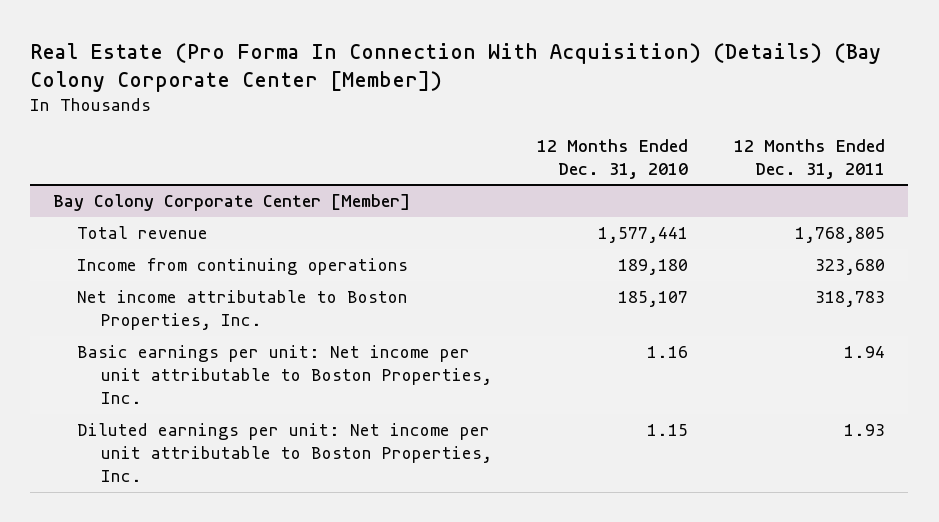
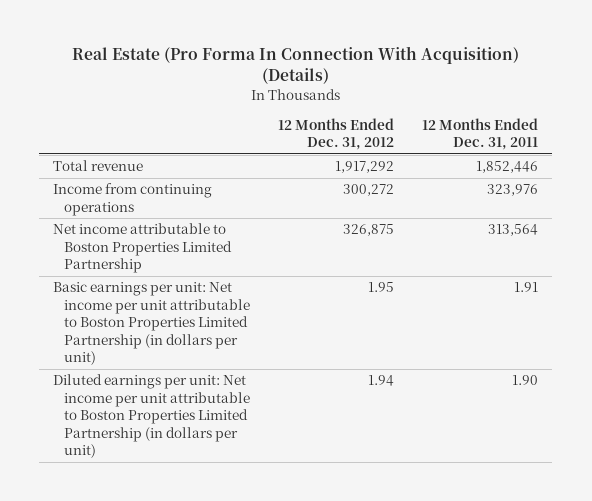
[30,42,882,92] Real Estate (Pro Forma In Connection With Acquisition) (Details) (Bay Colony Corporate Center [Member]) -> [71,46,519,85] Real Estate (Pro Forma In Connection With Acquisition) (Details)
[537,138,689,179] 12 Months Ended Dec. 31, 2010 -> none
none -> [278,117,395,151] 12 Months Ended Dec. 31, 2012
[53,194,411,212] Bay Colony Corporate Center [Member] -> none
[795,227,886,244] 1,768,805 -> [476,161,539,174] 1,852,446
[815,259,886,276] 323,680 -> [487,184,539,197] 323,976
[76,290,408,331] Net income attributable to Boston Properties, Inc. -> [53,223,232,274] Net income attributable to Boston Properties Limited Partnership
[815,291,886,308] 318,783 -> [488,224,539,237] 313,564
[76,345,492,405] Basic earnings per unit: Net income per unit attributable to Boston Properties, Inc. -> [53,282,250,366] Basic earnings per unit: Net income per unit attributable to Boston Properties Limited Partnership (in dollars per unit)
[844,346,886,359] 1.94 -> [514,282,539,293] 1.91
[76,423,492,483] Diluted earnings per unit: Net income per unit attributable to Boston Properties, Inc. -> [53,374,250,459] Diluted earnings per unit: Net income per unit attributable to Boston Properties Limited Partnership (in dollars per unit)
[844,424,886,437] 1.93 -> [512,375,539,386] 1.90

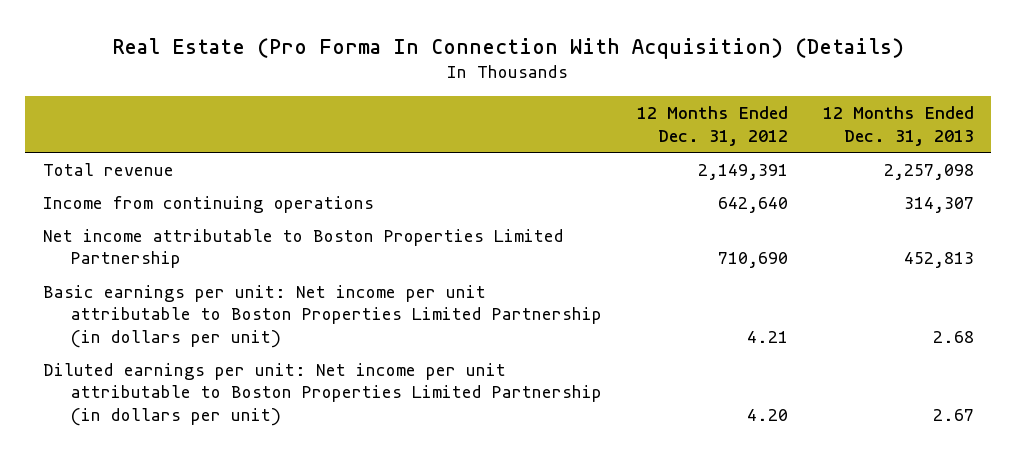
[422,117,539,151] 12 Months Ended Dec. 31, 2011 -> none
none -> [822,106,974,146] 12 Months Ended Dec. 31, 2013
[335,161,395,174] 1,917,292 -> [697,163,788,180] 2,149,391
[343,184,395,197] 300,272 -> [717,196,788,213] 642,640
[343,224,395,237] 326,875 -> [717,252,788,269] 710,690
[368,282,395,293] 1.95 -> [746,331,788,344] 4.21
[368,375,395,387] 1.94 -> [746,409,788,422] 4.20

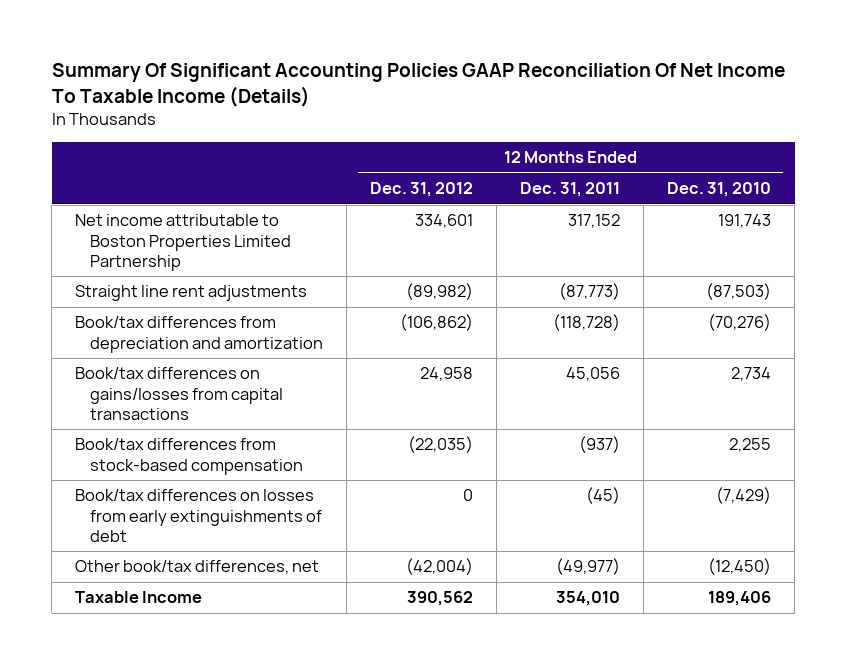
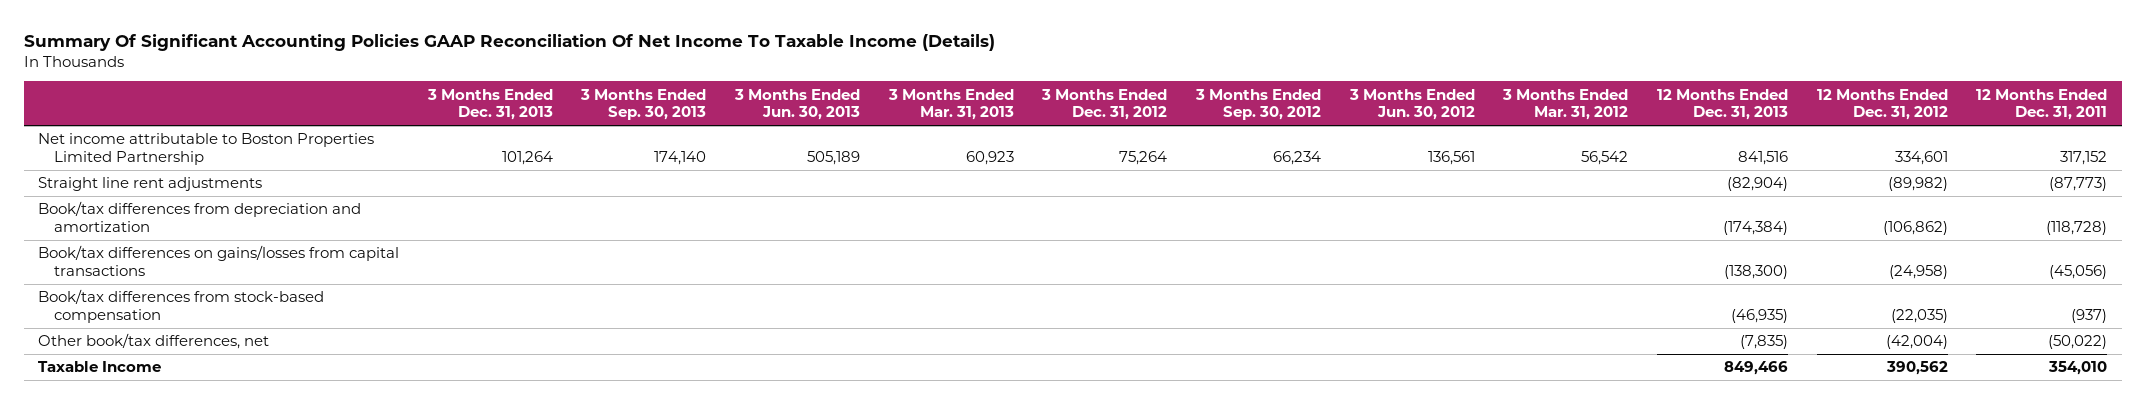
[667,182,772,198] Dec. 31, 2010 -> none
none -> [426,88,553,121] 3 Months Ended Dec. 31, 2013
none -> [580,88,707,121] 3 Months Ended Sep. 30, 2013
none -> [734,88,861,121] 3 Months Ended Jun. 30, 2013
none -> [887,88,1014,121] 3 Months Ended Mar. 31, 2013
none -> [1041,88,1168,121] 3 Months Ended Dec. 31, 2012
none -> [1195,88,1322,121] 3 Months Ended Sep. 30, 2012
none -> [1348,88,1475,121] 3 Months Ended Jun. 30, 2012
none -> [1502,88,1629,121] 3 Months Ended Mar. 31, 2012
none -> [1657,88,1789,121] 12 Months Ended Dec. 31, 2013
[420,367,474,382] 24,958 -> [1888,264,1948,279] (24,958)
[566,367,621,382] 45,056 -> [2049,264,2108,279] (45,056)
[75,489,323,542] Book/tax differences on losses from early extinguishments of debt -> none
[556,558,621,576] (49,977) -> [2048,335,2108,350] (50,022)

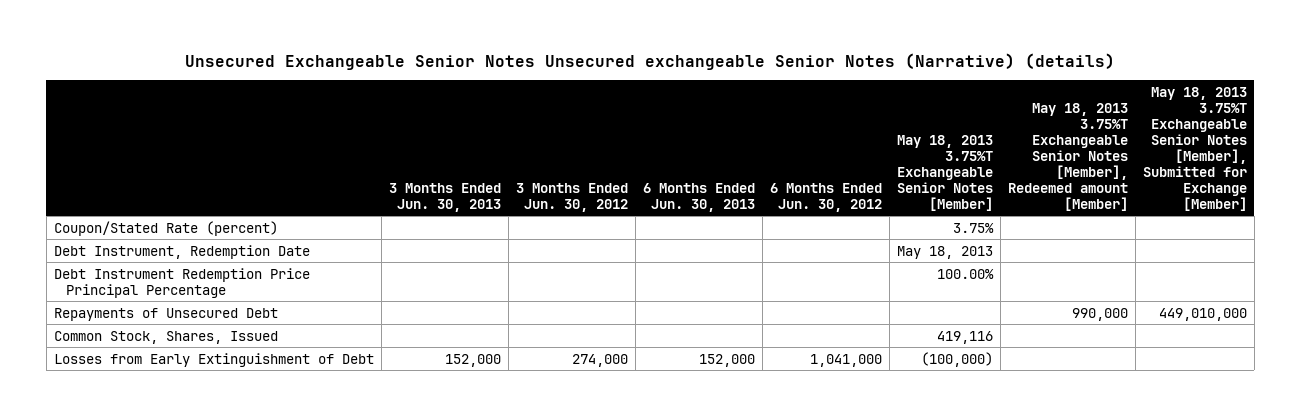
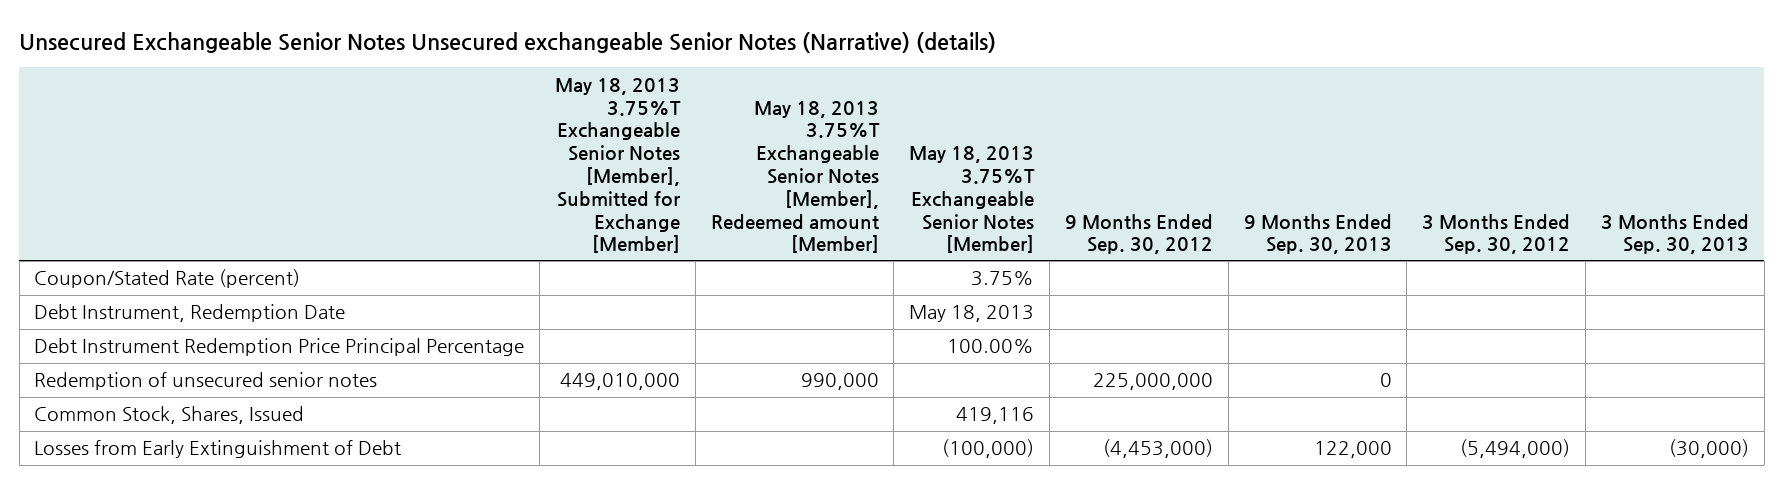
[388,182,501,212] 3 Months Ended Jun. 30, 2013 -> none
[515,182,628,212] 3 Months Ended Jun. 30, 2012 -> none
[642,182,755,212] 6 Months Ended Jun. 30, 2013 -> none
[769,182,882,212] 6 Months Ended Jun. 30, 2012 -> none
none -> [1064,213,1213,255] 9 Months Ended Sep. 30, 2012
none -> [1243,213,1392,255] 9 Months Ended Sep. 30, 2013
none -> [1422,213,1571,255] 3 Months Ended Sep. 30, 2012
none -> [1600,213,1749,255] 3 Months Ended Sep. 30, 2013
[53,307,278,321] Repayments of Unsecured Debt -> [34,372,378,391] Redemption of unsecured senior notes

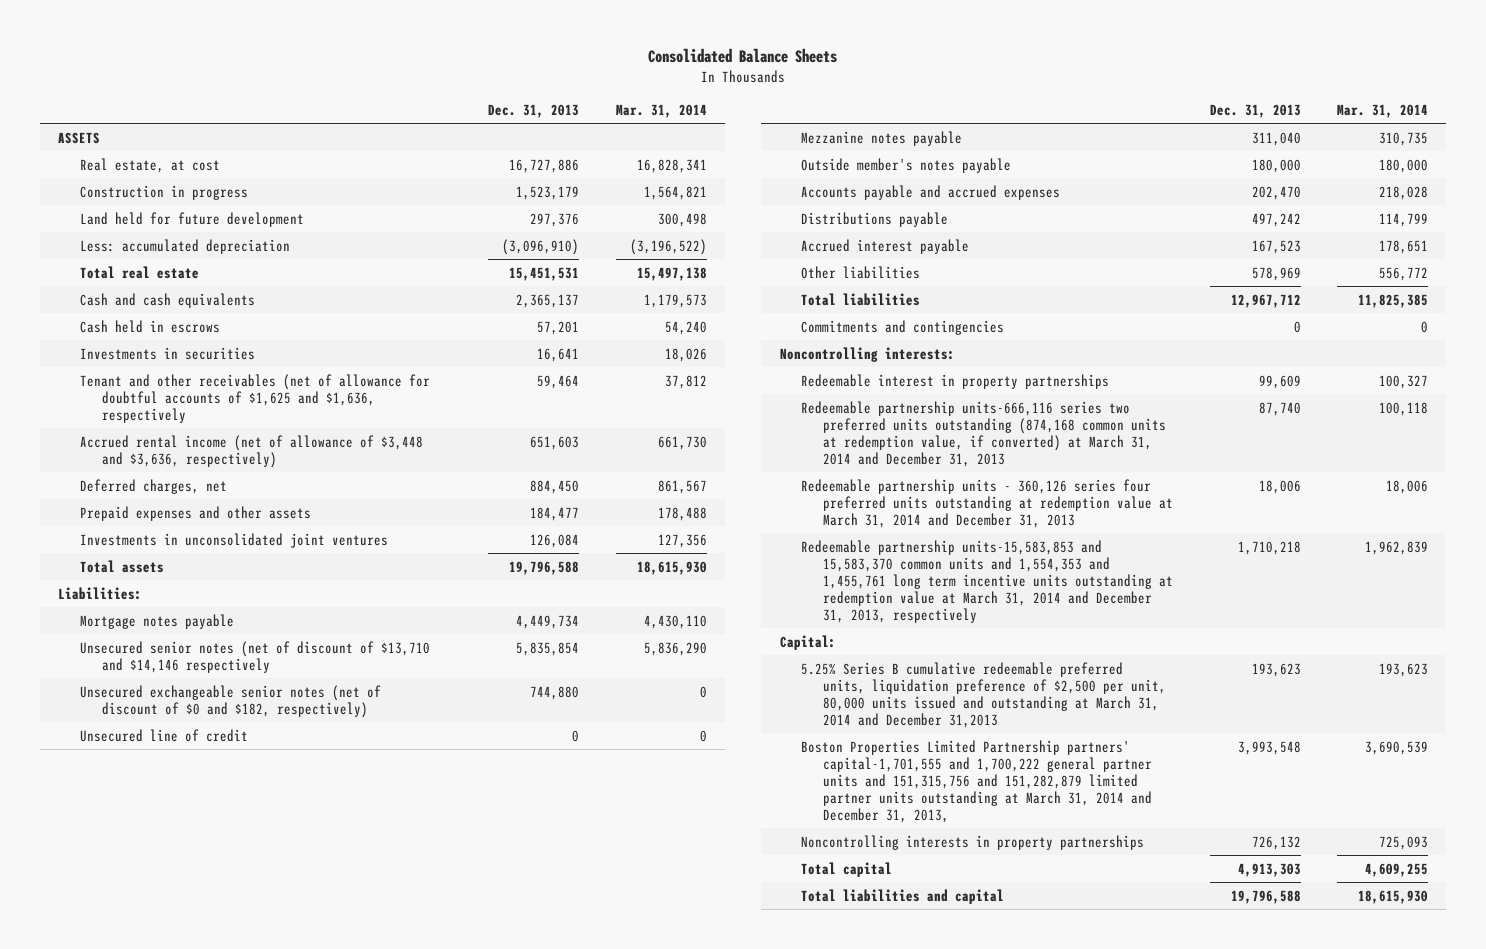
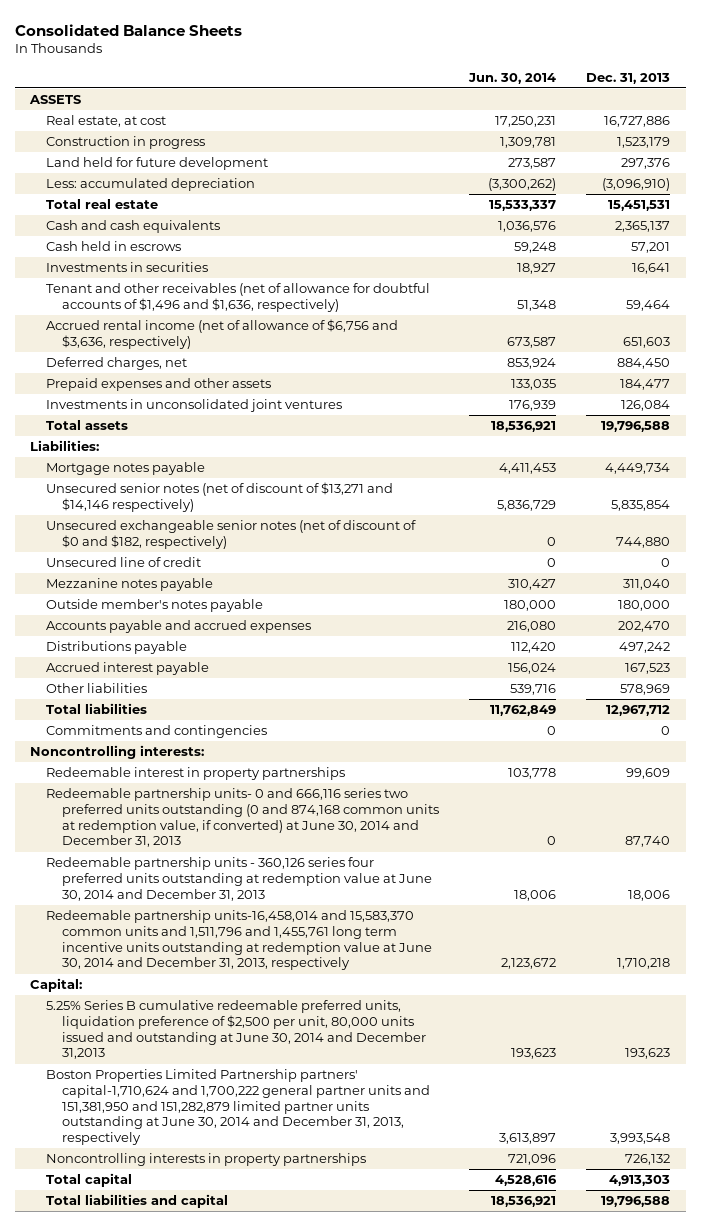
[615,104,707,119] Mar. 31, 2014 -> none
none -> [468,72,557,84] Jun. 30, 2014
[79,373,430,423] Tenant and other receivables (net of allowance for doubtful accounts of $1,625 and $1,636, respectively -> [46,283,431,313] Tenant and other receivables (net of allowance for doubtful accounts of $1,496 and $1,636, respectively)
[79,434,423,468] Accrued rental income (net of allowance of $3,448 and $3,636, respectively) -> [46,319,399,350] Accrued rental income (net of allowance of $6,756 and $3,636, respectively)
[79,640,430,673] Unsecured senior notes (net of discount of $13,710 and $14,146 respectively -> [46,482,394,513] Unsecured senior notes (net of discount of $13,271 and $14,146 respectively)
[801,400,1167,467] Redeemable partnership units-666,116 series two preferred units outstanding (874,168 common units at redemption value, if converted) at March 31, 2014 and December 31, 2013 -> [46,788,439,848] Redeemable partnership units- 0 and 666,116 series two preferred units outstanding (0 and 874,168 common units at redemption value, if converted) at June 30, 2014 and December 31, 2013
[801,478,1174,528] Redeemable partnership units - 360,126 series four preferred units outstanding at redemption value at March 31, 2014 and December 31, 2013 -> [46,857,432,901] Redeemable partnership units - 360,126 series four preferred units outstanding at redemption value at June 30, 2014 and December 31, 2013
[801,539,1174,623] Redeemable partnership units-15,583,853 and 15,583,370 common units and 1,554,353 and 1,455,761 long term incentive units outstanding at redemption value at March 31, 2014 and December 31, 2013, respectively -> [46,910,432,971] Redeemable partnership units-16,458,014 and 15,583,370 common units and 1,511,796 and 1,455,761 long term incentive units outstanding at redemption value at June 30, 2014 and December 31, 2013, respectively
[801,661,1167,728] 5.25% Series B cumulative redeemable preferred units, liquidation preference of $2,500 per unit, 80,000 units issued and outstanding at March 31, 2014 and December 31,2013 -> [46,1000,426,1060] 5.25% Series B cumulative redeemable preferred units, liquidation preference of $2,500 per unit, 80,000 units issued and outstanding at June 30, 2014 and December 31,2013
[801,739,1153,823] Boston Properties Limited Partnership partners' capital-1,701,555 and 1,700,222 general partner units and 151,315,756 and 151,282,879 limited partner units outstanding at March 31, 2014 and December 31, 2013, -> [46,1069,430,1146] Boston Properties Limited Partnership partners' capital-1,710,624 and 1,700,222 general partner units and 151,381,950 and 151,282,879 limited partner units outstanding at June 30, 2014 and December 31, 2013, respectively

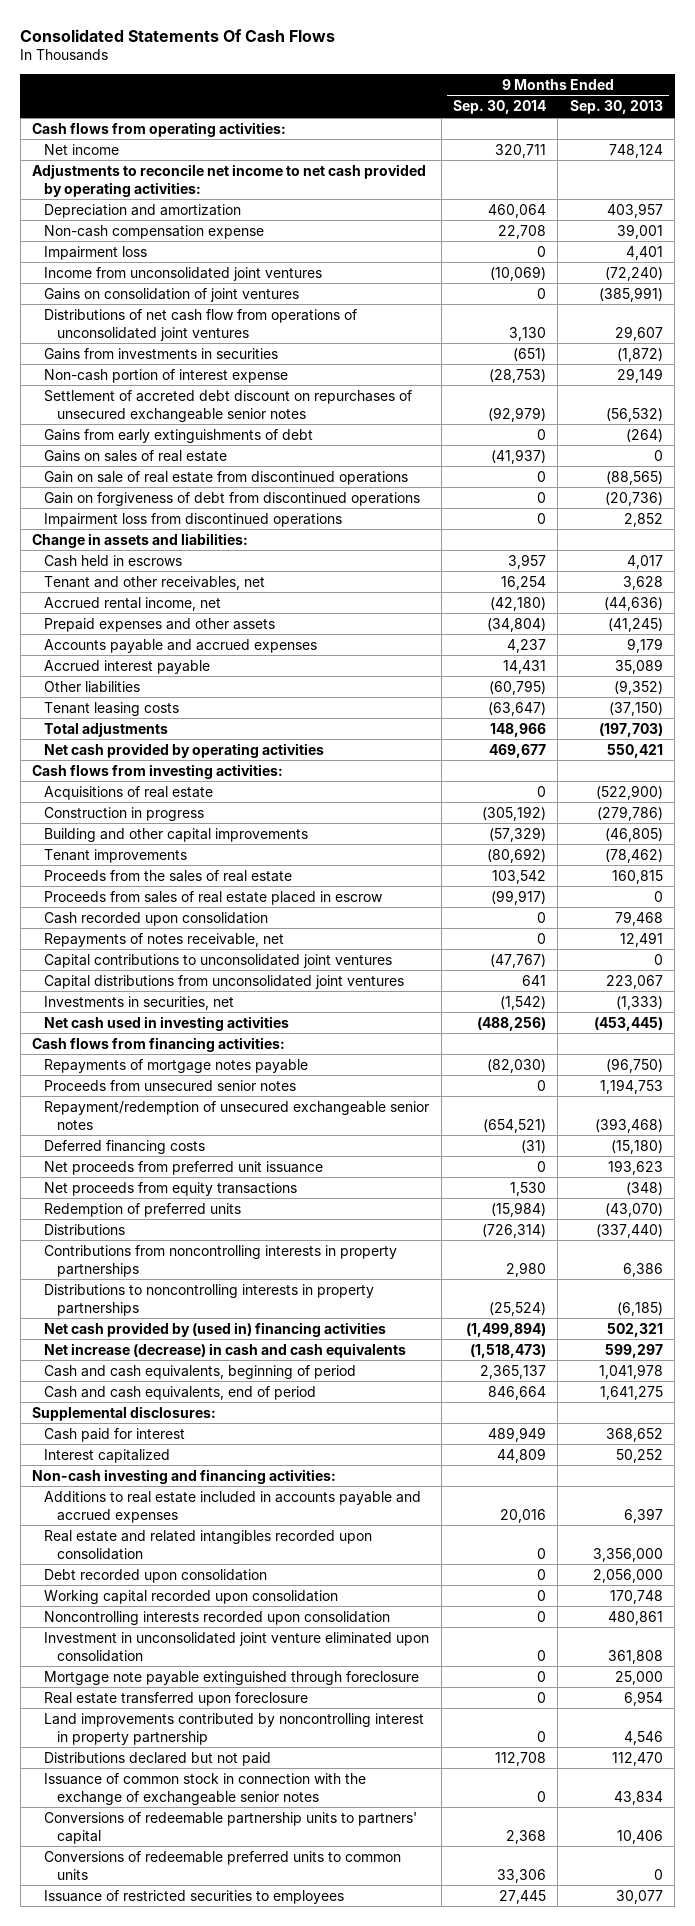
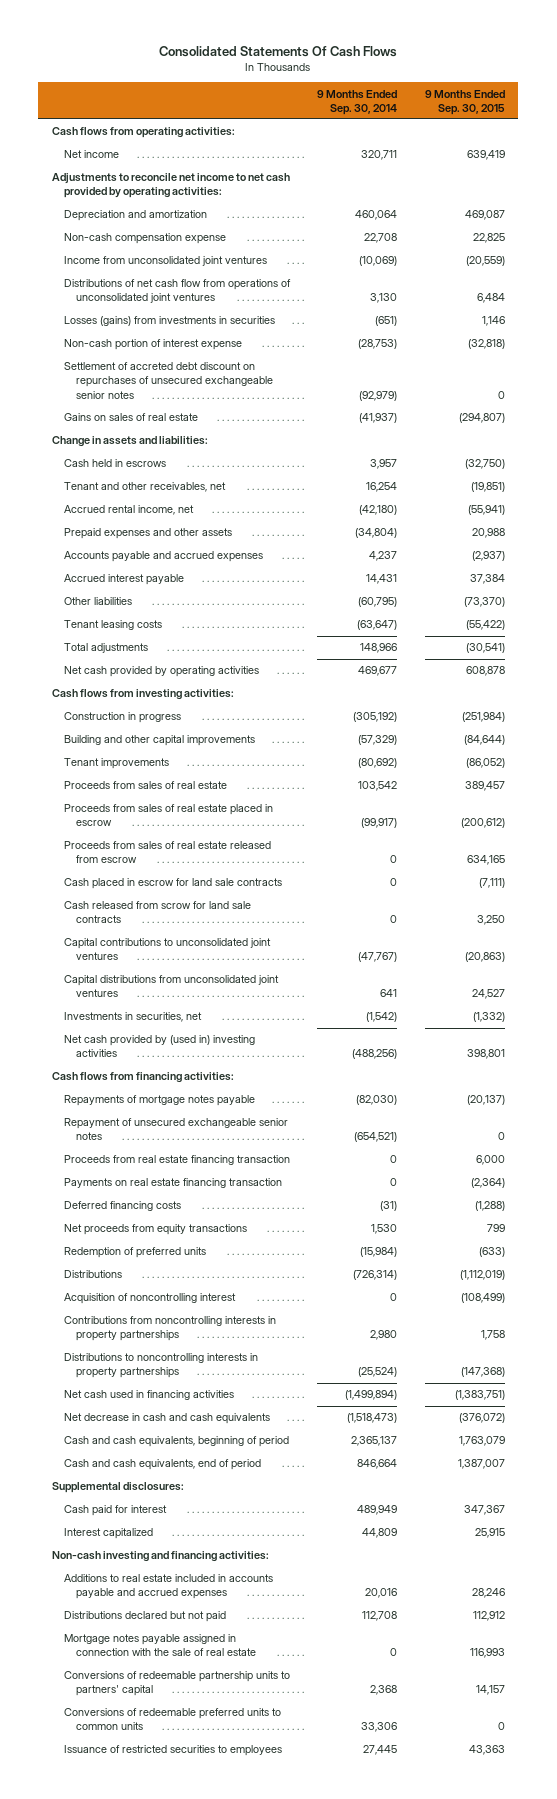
[569,100,663,115] Sep. 30, 2013 -> none
none -> [424,89,505,115] 9 Months Ended Sep. 30, 2015
[44,245,148,260] Impairment loss -> none
[44,287,300,302] Gains on consolidation of joint ventures -> none
[44,347,279,360] Gains from investments in securities -> [64,316,276,327] Losses (gains) from investments in securities
[44,428,314,443] Gains from early extinguishments of debt -> none
[44,470,409,485] Gain on sale of real estate from discontinued operations -> none
[44,491,421,506] Gain on forgiveness of debt from discontinued operations -> none
[44,512,343,527] Impairment loss from discontinued operations -> none
[44,785,214,800] Acquisitions of real estate -> none
[44,869,293,882] Proceeds from the sales of real estate -> [64,781,228,790] Proceeds from sales of real estate
[44,911,269,926] Cash recorded upon consolidation -> none
[44,932,285,947] Repayments of notes receivable, net -> none
none -> [64,841,272,864] Proceeds from sales of real estate released from escrow
none -> [64,878,283,890] Cash placed in escrow for land sale contracts
none -> [64,901,252,924] Cash released from scrow for land sale contracts
[44,1015,290,1031] Net cash used in investing activities -> [64,1035,256,1058] Net cash provided by (used in) investing activities
[44,1079,297,1091] Proceeds from unsecured senior notes -> none
[44,1100,430,1130] Repayment/redemption of unsecured exchangeable senior notes -> [64,1118,289,1141] Repayment of unsecured exchangeable senior notes
none -> [64,1155,291,1166] Proceeds from real estate financing transaction
none -> [64,1178,283,1189] Payments on real estate financing transaction
[44,1160,324,1175] Net proceeds from preferred unit issuance -> none
none -> [64,1293,237,1305] Acquisition of noncontrolling interest
[44,1321,387,1337] Net cash provided by (used in) financing activities -> [64,1390,235,1401] Net cash used in financing activities
[44,1342,407,1358] Net increase (decrease) in cash and cash equivalents -> [64,1413,271,1425] Net decrease in cash and cash equivalents
[44,1529,373,1560] Real estate and related intangibles recorded upon consolidation -> none
[44,1568,268,1583] Debt recorded upon consolidation -> none
[44,1589,339,1604] Working capital recorded upon consolidation -> none
[44,1610,391,1625] Noncontrolling interests recorded upon consolidation -> none
[44,1631,430,1662] Investment in unconsolidated joint venture eliminated upon consolidation -> none
[44,1670,420,1685] Mortgage note payable extinguished through foreclosure -> none
[44,1691,309,1706] Real estate transferred upon foreclosure -> none
[44,1712,425,1745] Land improvements contributed by noncontrolling interest in property partnership -> none
[44,1772,367,1805] Issuance of common stock in connection with the exchange of exchangeable senior notes -> none
none -> [64,1634,257,1657] Mortgage notes payable assigned in connection with the sale of real estate

